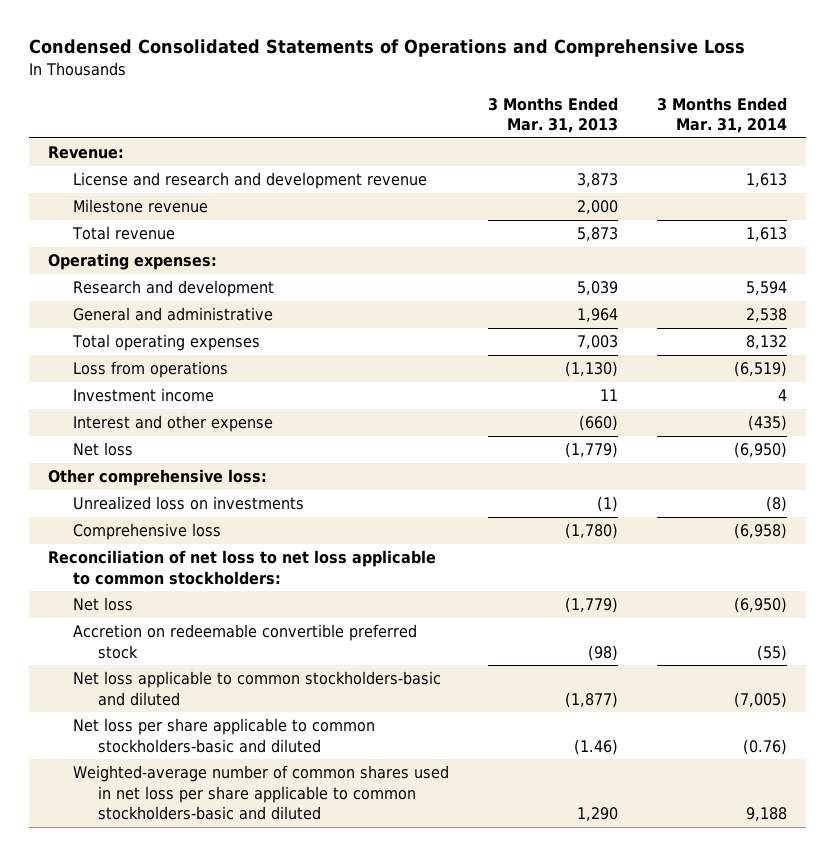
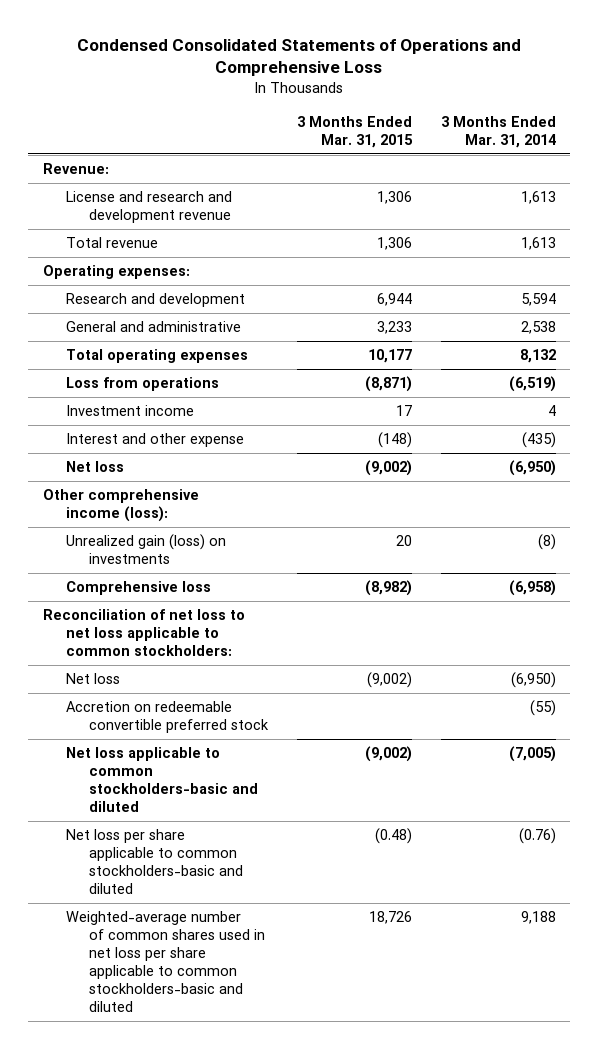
[487,96,618,134] 3 Months Ended Mar. 31, 2013 -> none
none -> [296,116,413,149] 3 Months Ended Mar. 31, 2015
[73,199,209,214] Milestone revenue -> none
[48,469,268,487] Other comprehensive loss: -> [42,489,199,523] Other comprehensive income (loss):
[73,496,305,511] Unrealized loss on investments -> [65,534,226,565] Unrealized gain (loss) on investments

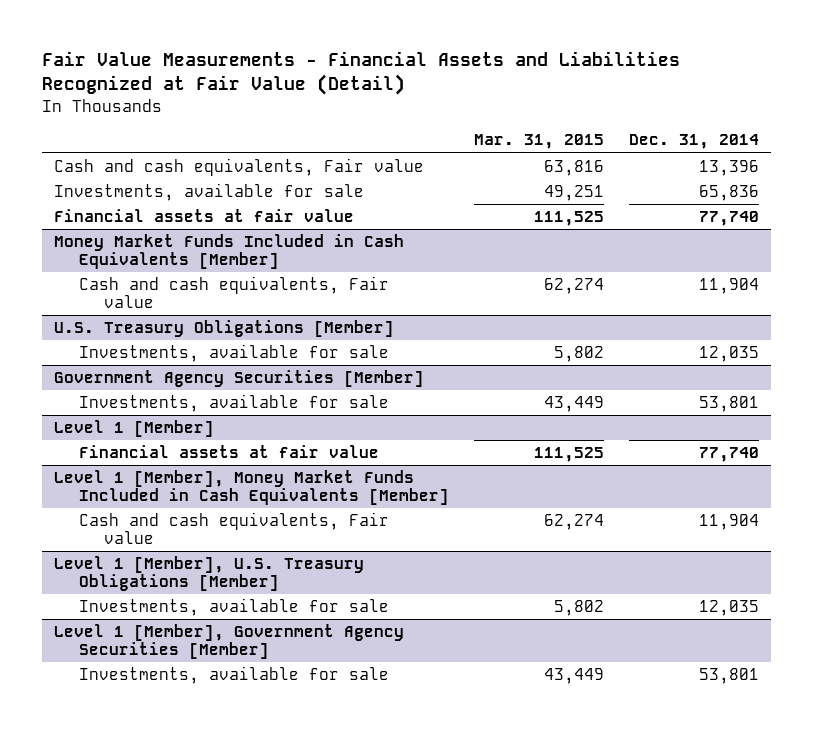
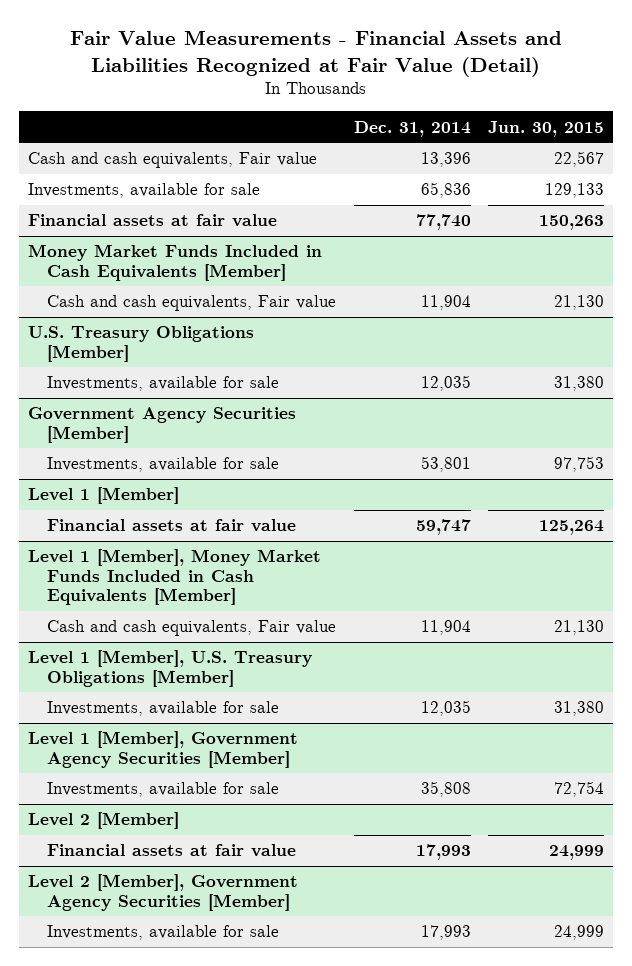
[473,134,604,150] Mar. 31, 2015 -> none
none -> [487,120,604,137] Jun. 30, 2015
[698,447,759,463] 77,740 -> [415,519,471,536] 59,747
[698,668,759,685] 53,801 -> [420,781,471,798] 35,808
none -> [27,812,179,830] Level 2 [Member]
none -> [47,844,297,858] Financial assets at fair value
none -> [27,874,298,911] Level 2 [Member], Government Agency Securities [Member]
none -> [47,925,280,941] Investments, available for sale

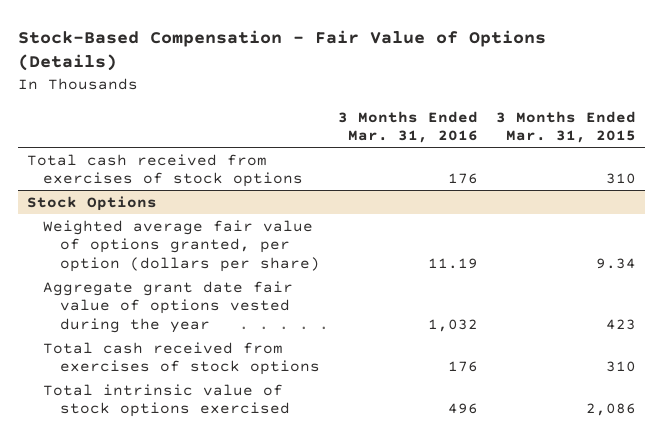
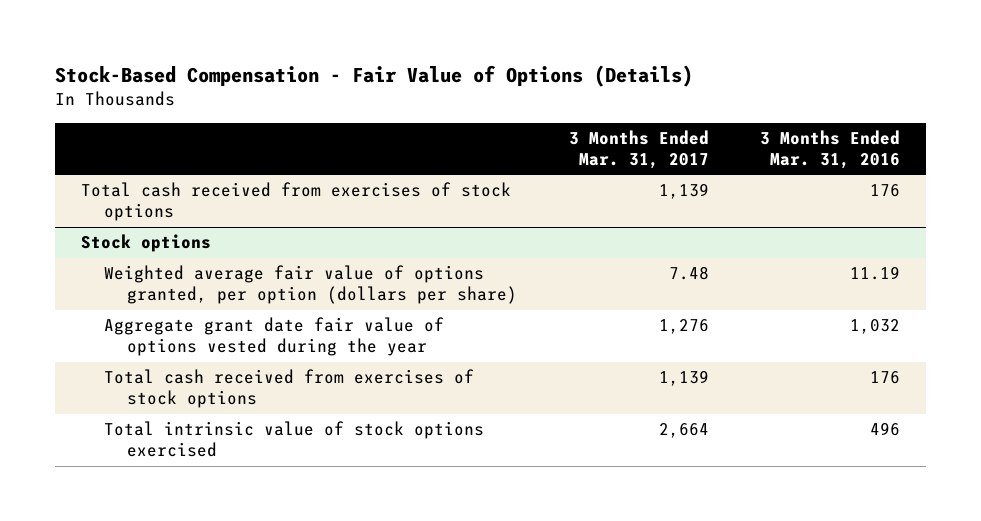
[496,110,637,143] 3 Months Ended Mar. 31, 2015 -> none
none -> [568,129,709,169] 3 Months Ended Mar. 31, 2017
[26,195,157,211] Stock Options -> [81,234,212,253] Stock options

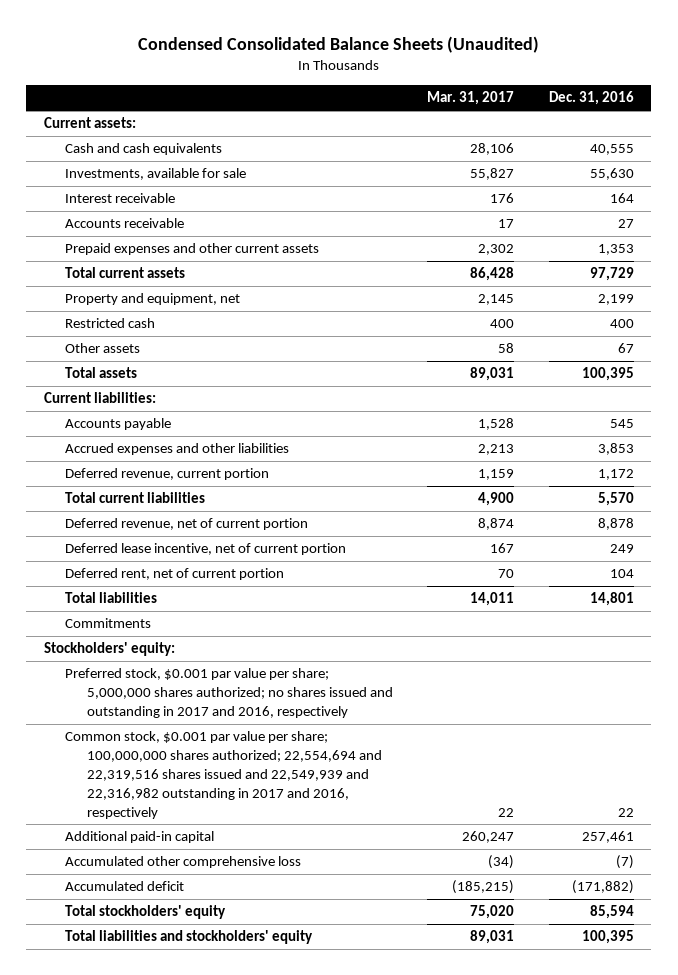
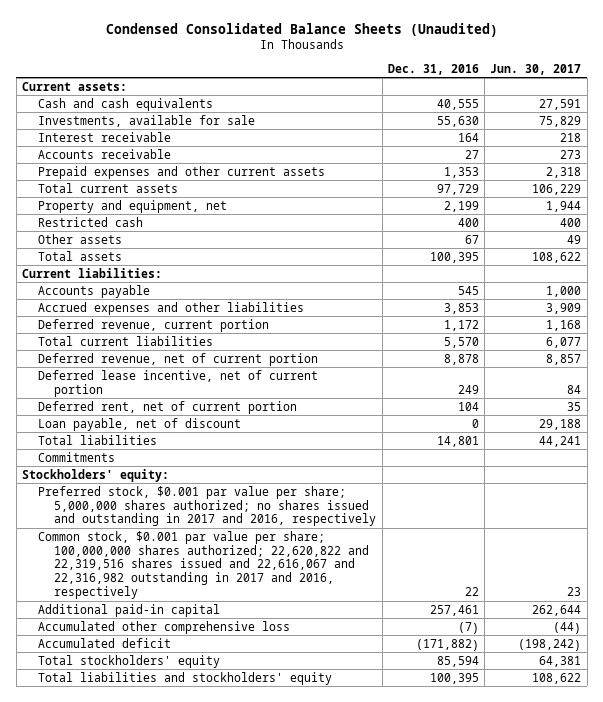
[427,91,515,106] Mar. 31, 2017 -> none
none -> [490,63,582,75] Jun. 30, 2017
none -> [38,417,242,431] Loan payable, net of discount
[65,731,382,819] Common stock, $0.001 par value per share; 100,000,000 shares authorized; 22,554,694 and 22,319,516 shares issued and 22,549,939 and 22,316,982 outstanding in 2017 and 2016, respectively -> [38,530,370,599] Common stock, $0.001 par value per share; 100,000,000 shares authorized; 22,620,822 and 22,319,516 shares issued and 22,616,067 and 22,316,982 outstanding in 2017 and 2016, respectively

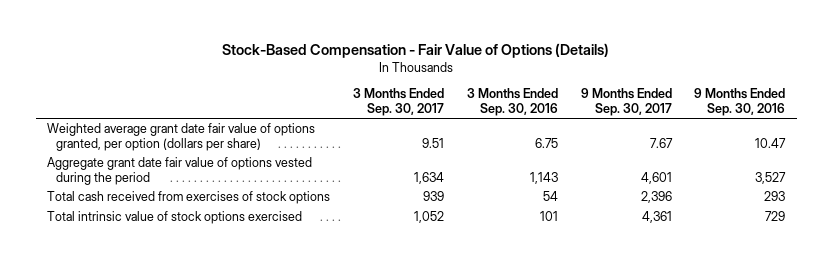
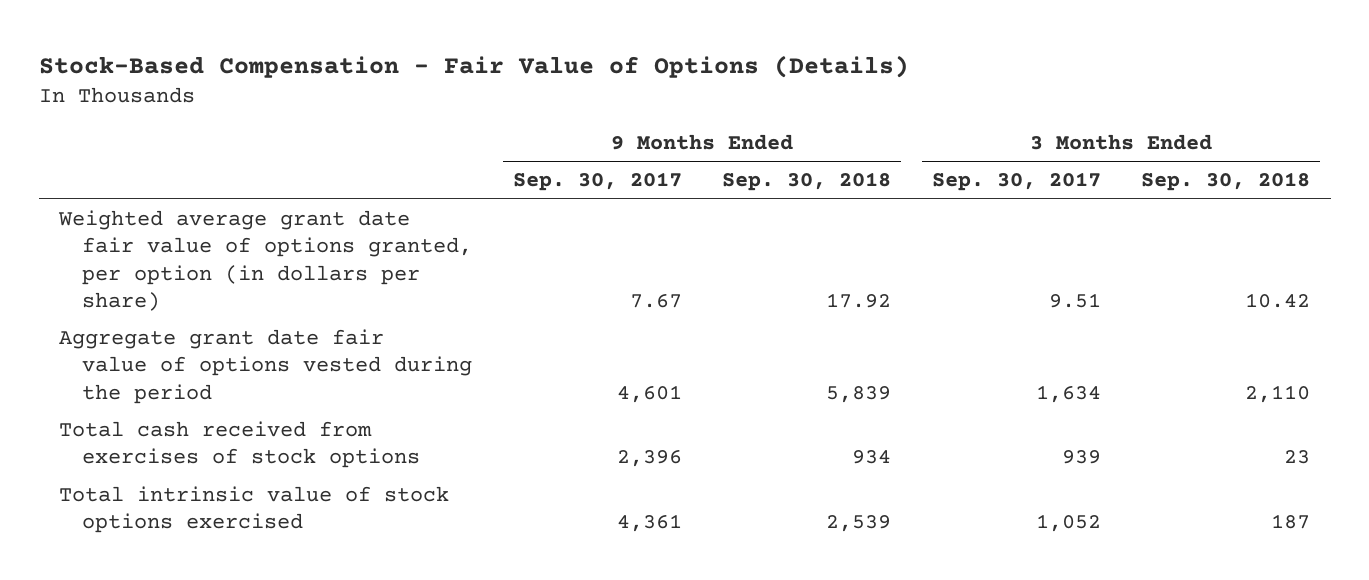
[466,88,558,116] 3 Months Ended Sep. 30, 2016 -> none
[694,88,786,116] 9 Months Ended Sep. 30, 2016 -> none
none -> [722,172,892,192] Sep. 30, 2018
none -> [1141,172,1311,192] Sep. 30, 2018
[47,123,316,151] Weighted average grant date fair value of options granted, per option (dollars per share) -> [57,209,473,311] Weighted average grant date fair value of options granted, per option (in dollars per share)

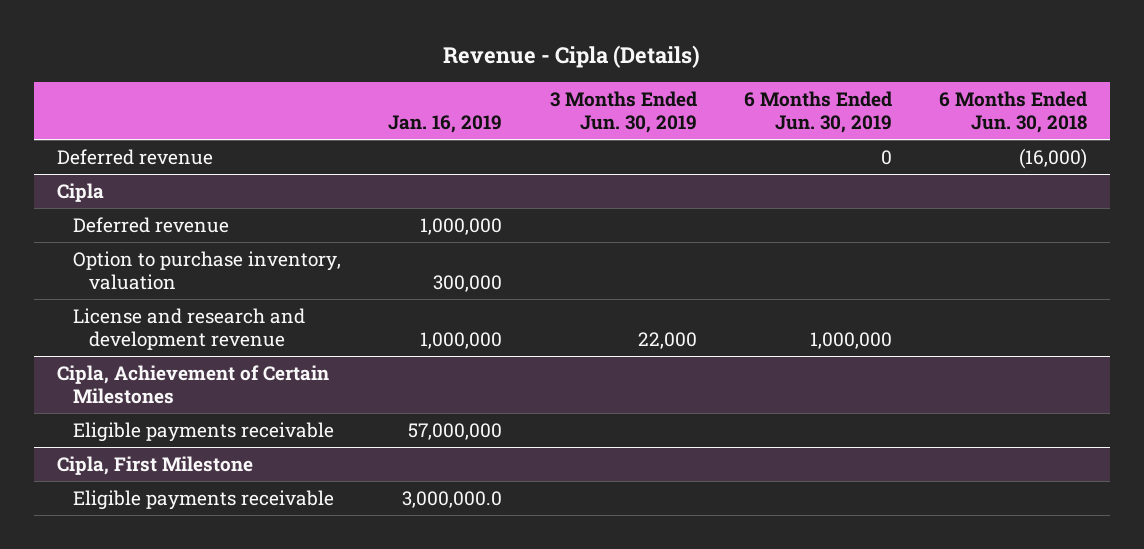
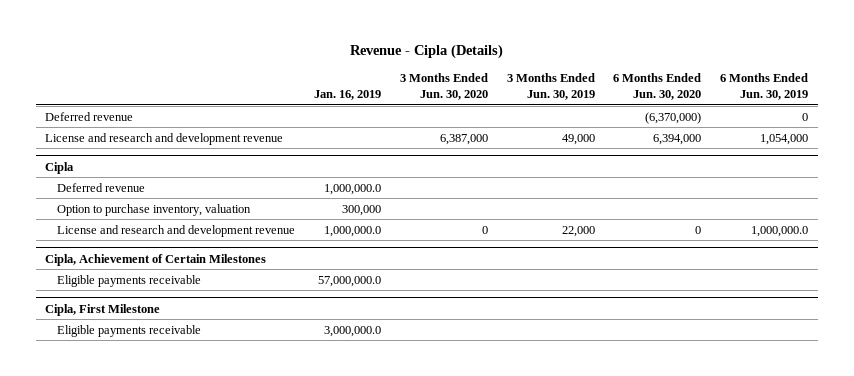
[938,91,1087,134] 6 Months Ended Jun. 30, 2018 -> none
none -> [399,73,488,101] 3 Months Ended Jun. 30, 2020
none -> [613,73,702,101] 6 Months Ended Jun. 30, 2020
none -> [45,132,284,145] License and research and development revenue
[420,217,503,235] 1,000,000 -> [324,183,382,195] 1,000,000.0
[420,331,503,349] 1,000,000 -> [324,225,382,237] 1,000,000.0
[809,331,892,349] 1,000,000 -> [751,225,809,237] 1,000,000.0
[408,422,503,440] 57,000,000 -> [318,275,382,287] 57,000,000.0

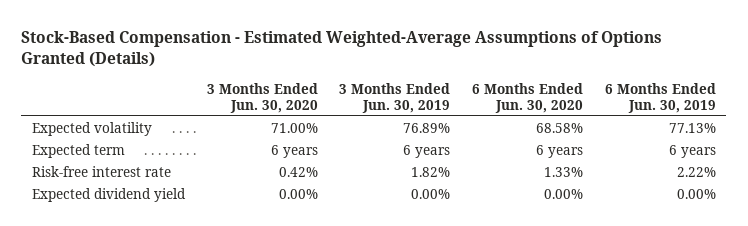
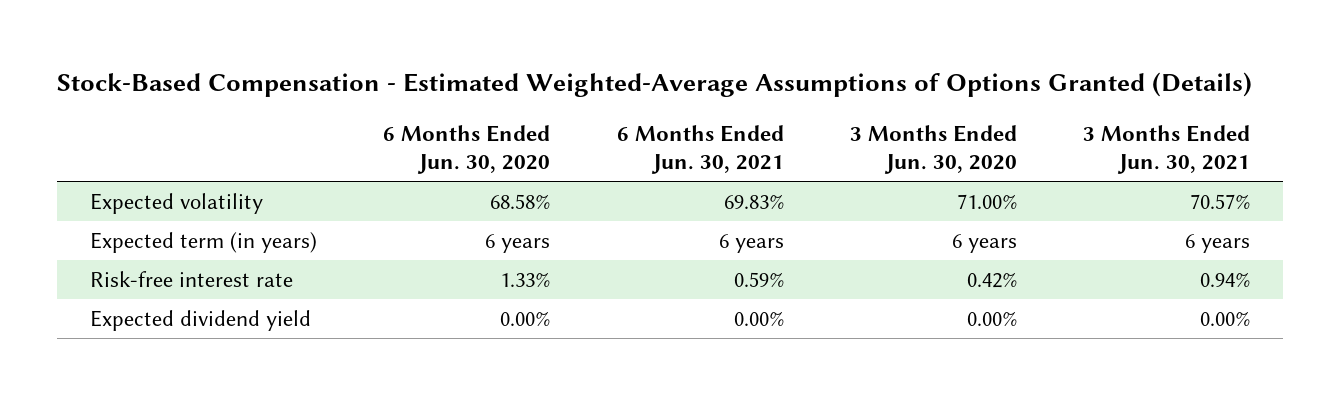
[339,82,451,113] 3 Months Ended Jun. 30, 2019 -> none
[604,82,716,113] 6 Months Ended Jun. 30, 2019 -> none
none -> [616,124,784,174] 6 Months Ended Jun. 30, 2021
none -> [1083,124,1251,174] 3 Months Ended Jun. 30, 2021
[32,144,126,159] Expected term -> [89,231,317,253] Expected term (in years)

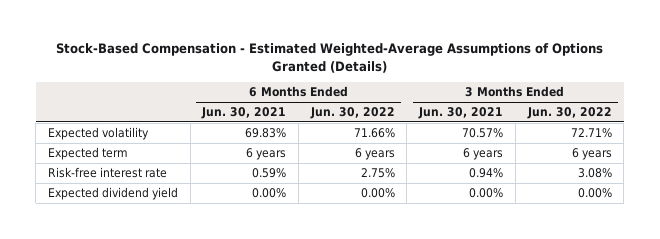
[383,124,551,174] 6 Months Ended Jun. 30, 2020 -> none
[849,124,1017,174] 3 Months Ended Jun. 30, 2020 -> none
none -> [309,106,395,119] Jun. 30, 2022
none -> [526,106,612,119] Jun. 30, 2022
[89,231,317,253] Expected term (in years) -> [47,146,128,160] Expected term

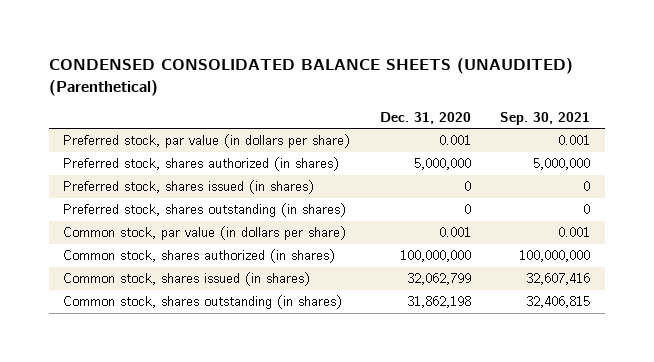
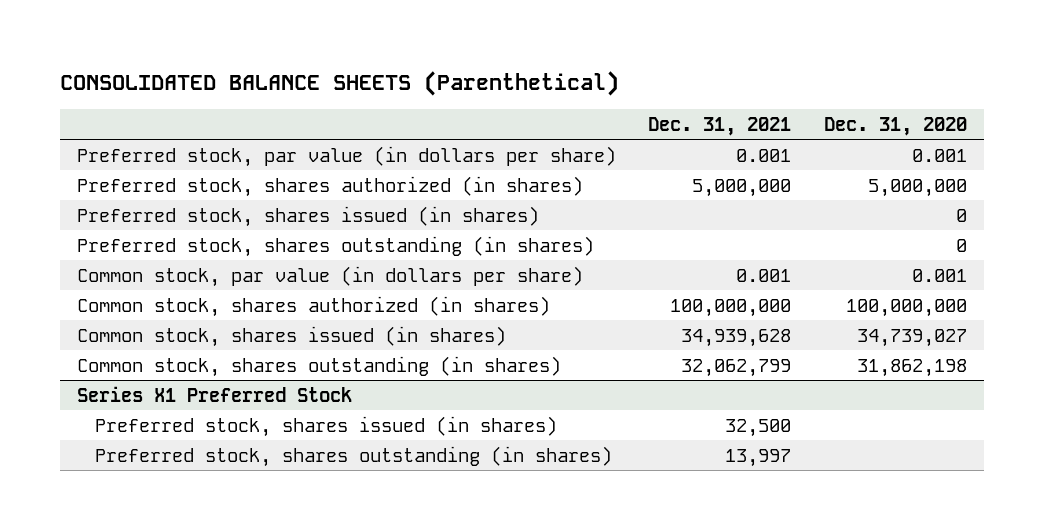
[48,58,573,96] CONDENSED CONSOLIDATED BALANCE SHEETS (UNAUDITED) (Parenthetical) -> [60,70,620,96] CONSOLIDATED BALANCE SHEETS (Parenthetical)
[500,111,591,125] Sep. 30, 2021 -> none
none -> [648,116,792,136] Dec. 31, 2021
[406,273,471,286] 32,062,799 -> [857,328,968,347] 34,739,027
none -> [76,385,352,402] Series X1 Preferred Stock
none -> [94,415,557,437] Preferred stock, shares issued (in shares)
none -> [94,445,612,467] Preferred stock, shares outstanding (in shares)

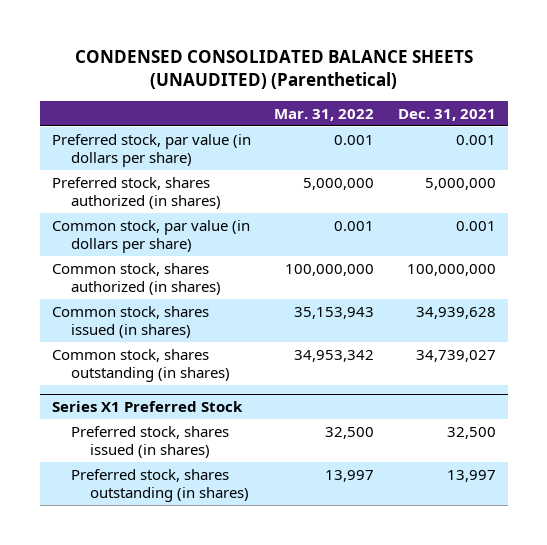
[60,70,620,96] CONSOLIDATED BALANCE SHEETS (Parenthetical) -> [74,49,473,89] CONDENSED CONSOLIDATED BALANCE SHEETS (UNAUDITED) (Parenthetical)
[824,116,968,136] Dec. 31, 2020 -> none
none -> [274,108,375,121] Mar. 31, 2022
[76,205,539,227] Preferred stock, shares issued (in shares) -> none
[76,235,594,257] Preferred stock, shares outstanding (in shares) -> none
[681,358,792,377] 32,062,799 -> [415,350,496,363] 34,739,027

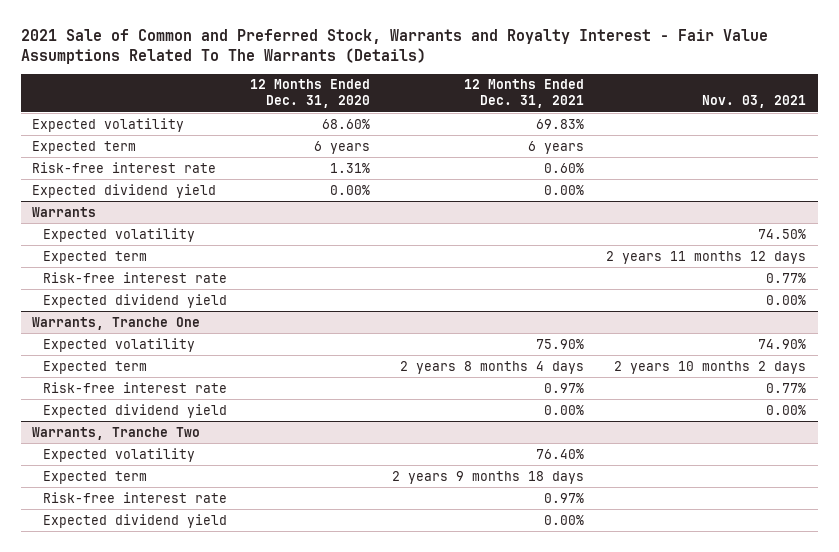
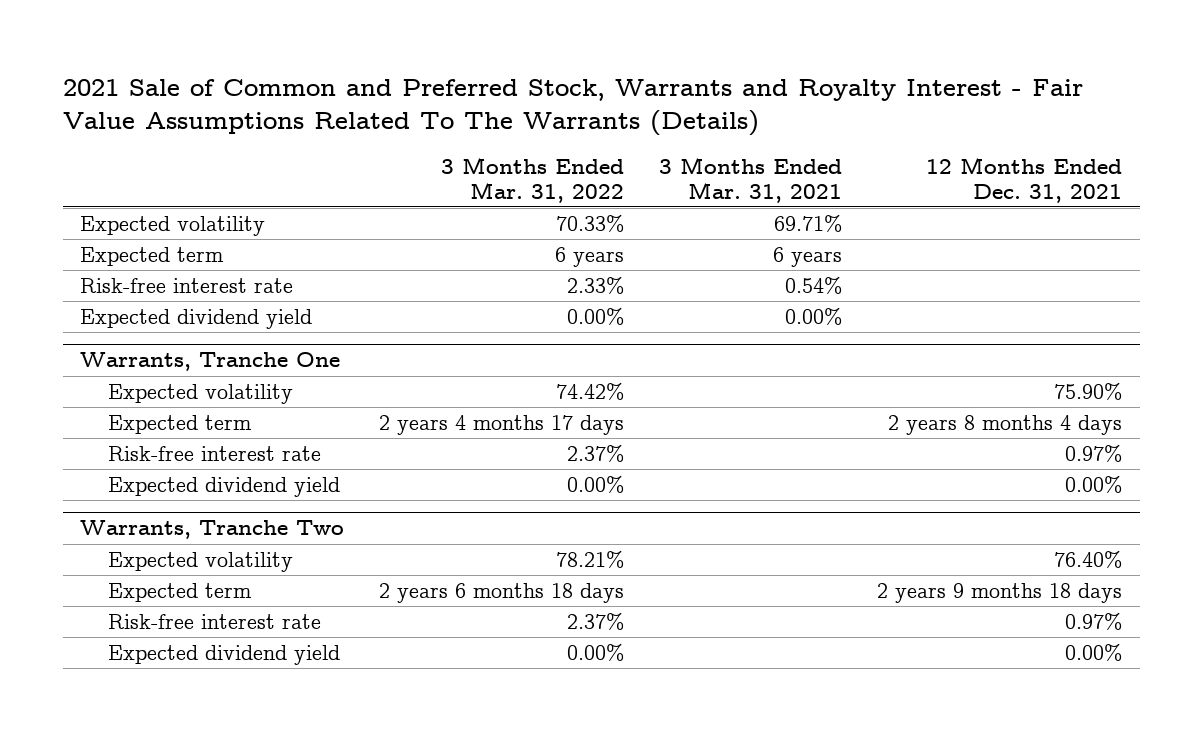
[249,79,370,109] 12 Months Ended Dec. 31, 2020 -> none
[702,95,807,109] Nov. 03, 2021 -> none
none -> [441,156,625,203] 3 Months Ended Mar. 31, 2022
none -> [659,156,843,203] 3 Months Ended Mar. 31, 2021
[32,117,185,132] Expected volatility -> none
[32,140,137,154] Expected term -> none
[32,161,217,173] Risk-free interest rate -> none
[32,183,217,198] Expected dividend yield -> none
[32,206,97,217] Warrants -> none

